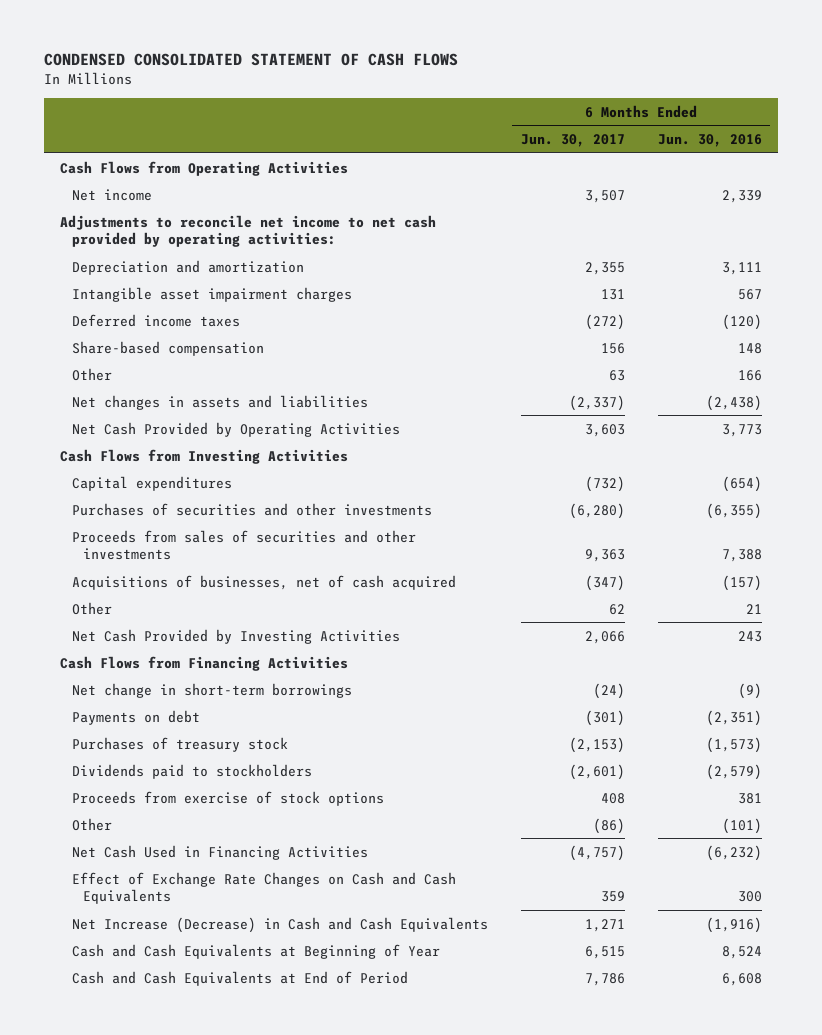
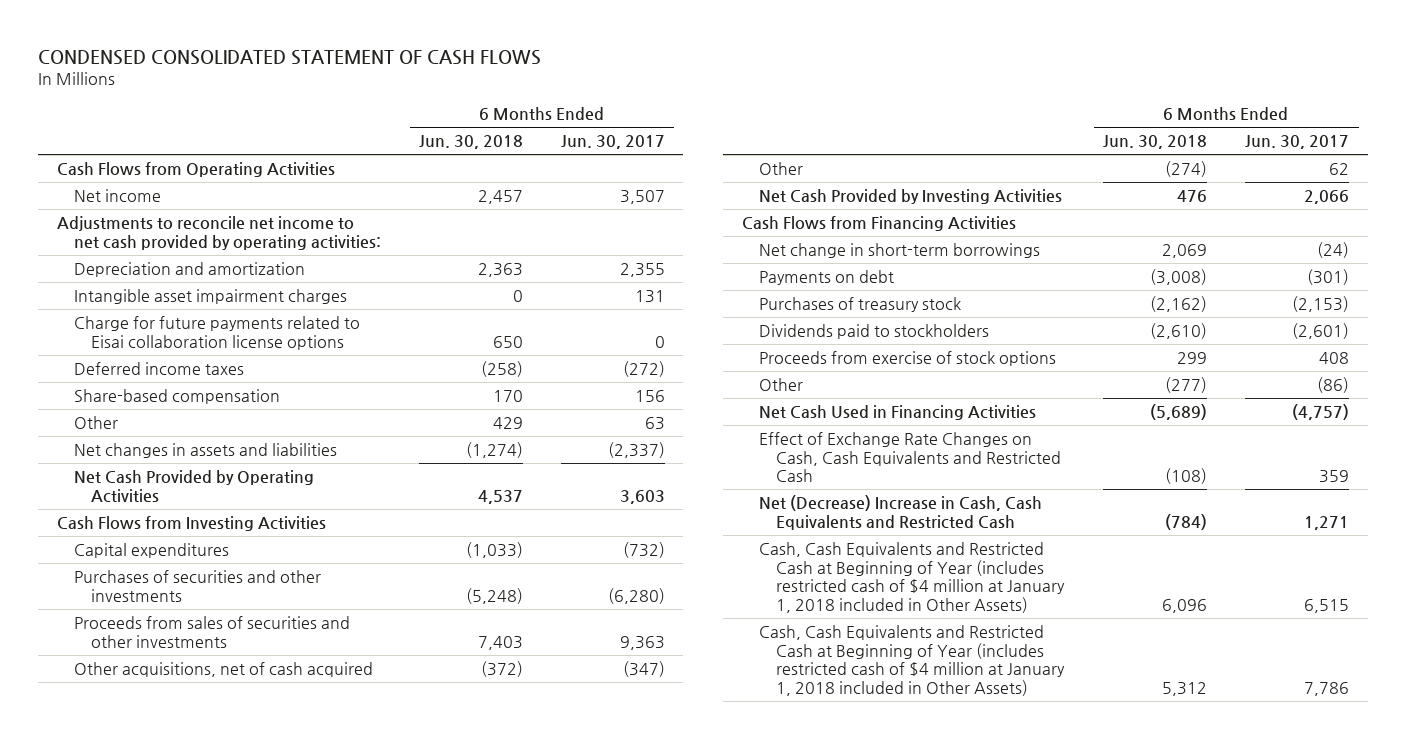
[657,133,762,147] Jun. 30, 2016 -> none
none -> [418,135,523,150] Jun. 30, 2018
none -> [74,316,361,350] Charge for future payments related to Eisai collaboration license options
[71,574,456,590] Acquisitions of businesses, net of cash acquired -> [74,662,374,678] Other acquisitions, net of cash acquired
[71,871,456,905] Effect of Exchange Rate Changes on Cash and Cash Equivalents -> [758,432,1061,483] Effect of Exchange Rate Changes on Cash, Cash Equivalents and Restricted Cash
[71,916,488,933] Net Increase (Decrease) in Cash and Cash Equivalents -> [758,495,1042,530] Net (Decrease) Increase in Cash, Cash Equivalents and Restricted Cash
[71,943,440,959] Cash and Cash Equivalents at Beginning of Year -> [758,542,1065,613] Cash, Cash Equivalents and Restricted Cash at Beginning of Year (includes restricted cash of $4 million at January 1, 2018 included in Other Assets)
[71,970,408,986] Cash and Cash Equivalents at End of Period -> [758,625,1065,696] Cash, Cash Equivalents and Restricted Cash at Beginning of Year (includes restricted cash of $4 million at January 1, 2018 included in Other Assets)

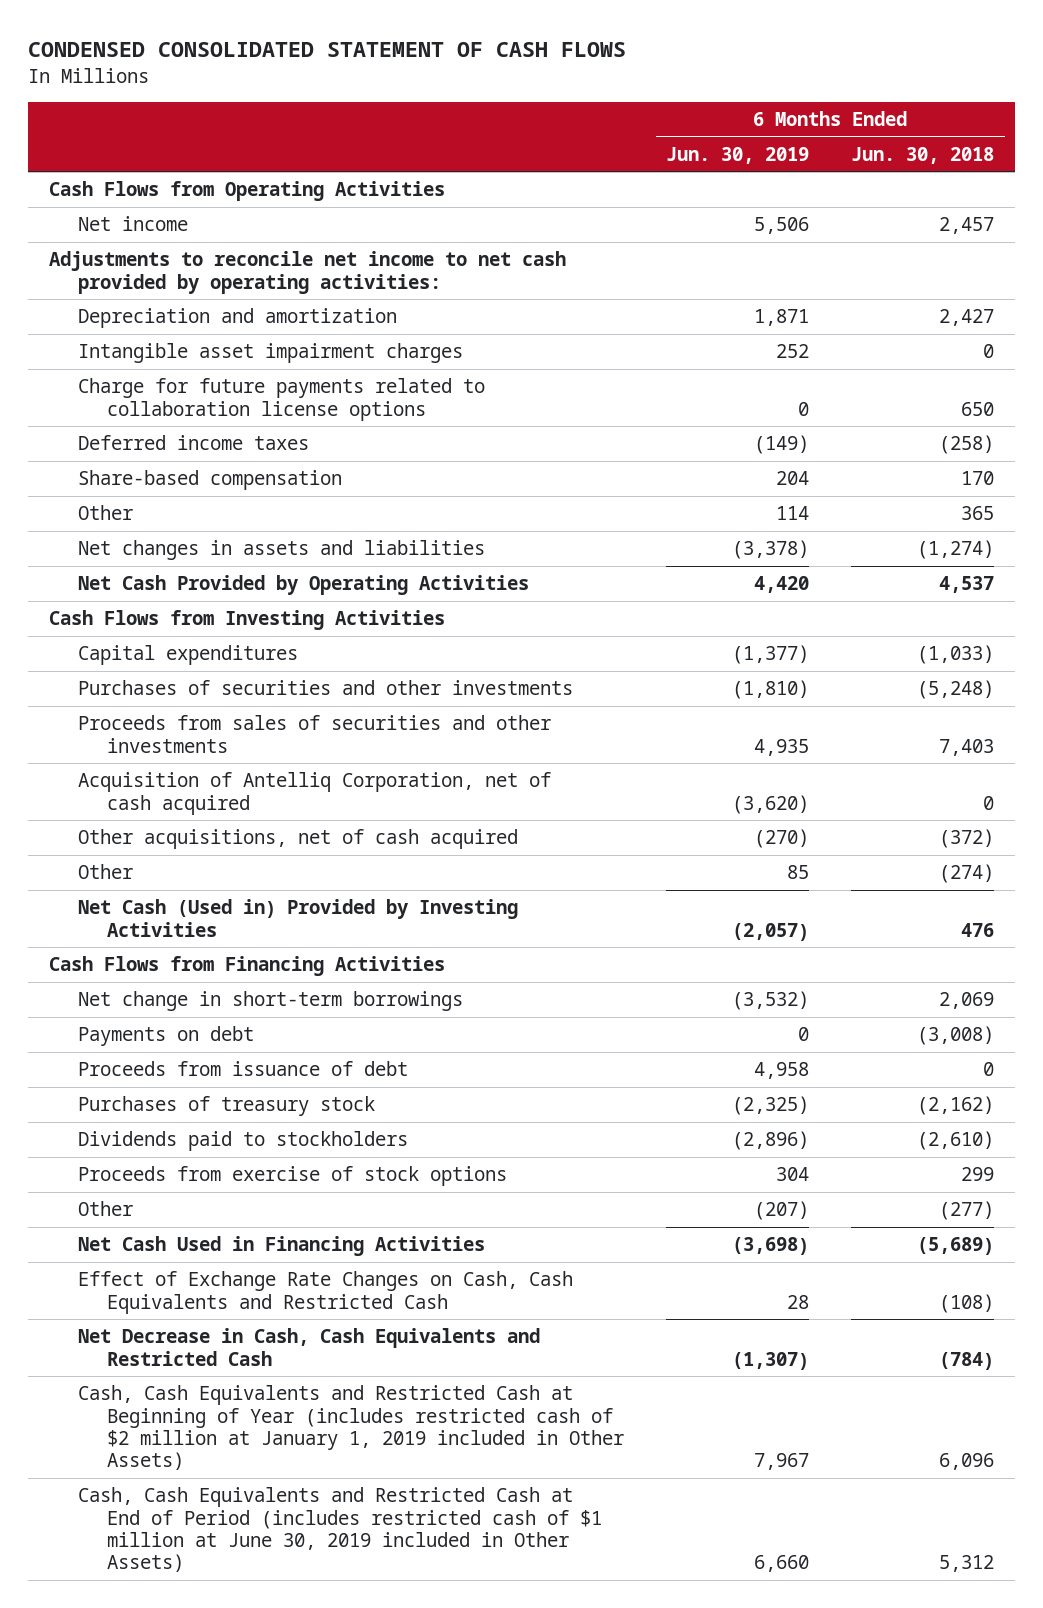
[560,135,665,150] Jun. 30, 2017 -> none
none -> [666,146,810,164] Jun. 30, 2019
[477,263,523,278] 2,363 -> [939,309,995,327] 2,427
[74,316,361,350] Charge for future payments related to Eisai collaboration license options -> [78,378,486,421] Charge for future payments related to collaboration license options
[492,417,523,430] 429 -> [961,506,995,521] 365
none -> [78,772,552,815] Acquisition of Antelliq Corporation, net of cash acquired
[758,189,1062,205] Net Cash Provided by Investing Activities -> [78,899,519,937] Net Cash (Used in) Provided by Investing Activities
none -> [78,1061,409,1077] Proceeds from issuance of debt
[758,495,1042,530] Net (Decrease) Increase in Cash, Cash Equivalents and Restricted Cash -> [78,1328,541,1366] Net Decrease in Cash, Cash Equivalents and Restricted Cash
[758,542,1065,613] Cash, Cash Equivalents and Restricted Cash at Beginning of Year (includes restricted cash of $4 million at January 1, 2018 included in Other Assets) -> [78,1385,625,1471] Cash, Cash Equivalents and Restricted Cash at Beginning of Year (includes restricted cash of $2 million at January 1, 2019 included in Other Assets)
[758,625,1065,696] Cash, Cash Equivalents and Restricted Cash at Beginning of Year (includes restricted cash of $4 million at January 1, 2018 included in Other Assets) -> [78,1487,603,1573] Cash, Cash Equivalents and Restricted Cash at End of Period (includes restricted cash of $1 million at June 30, 2019 included in Other Assets)

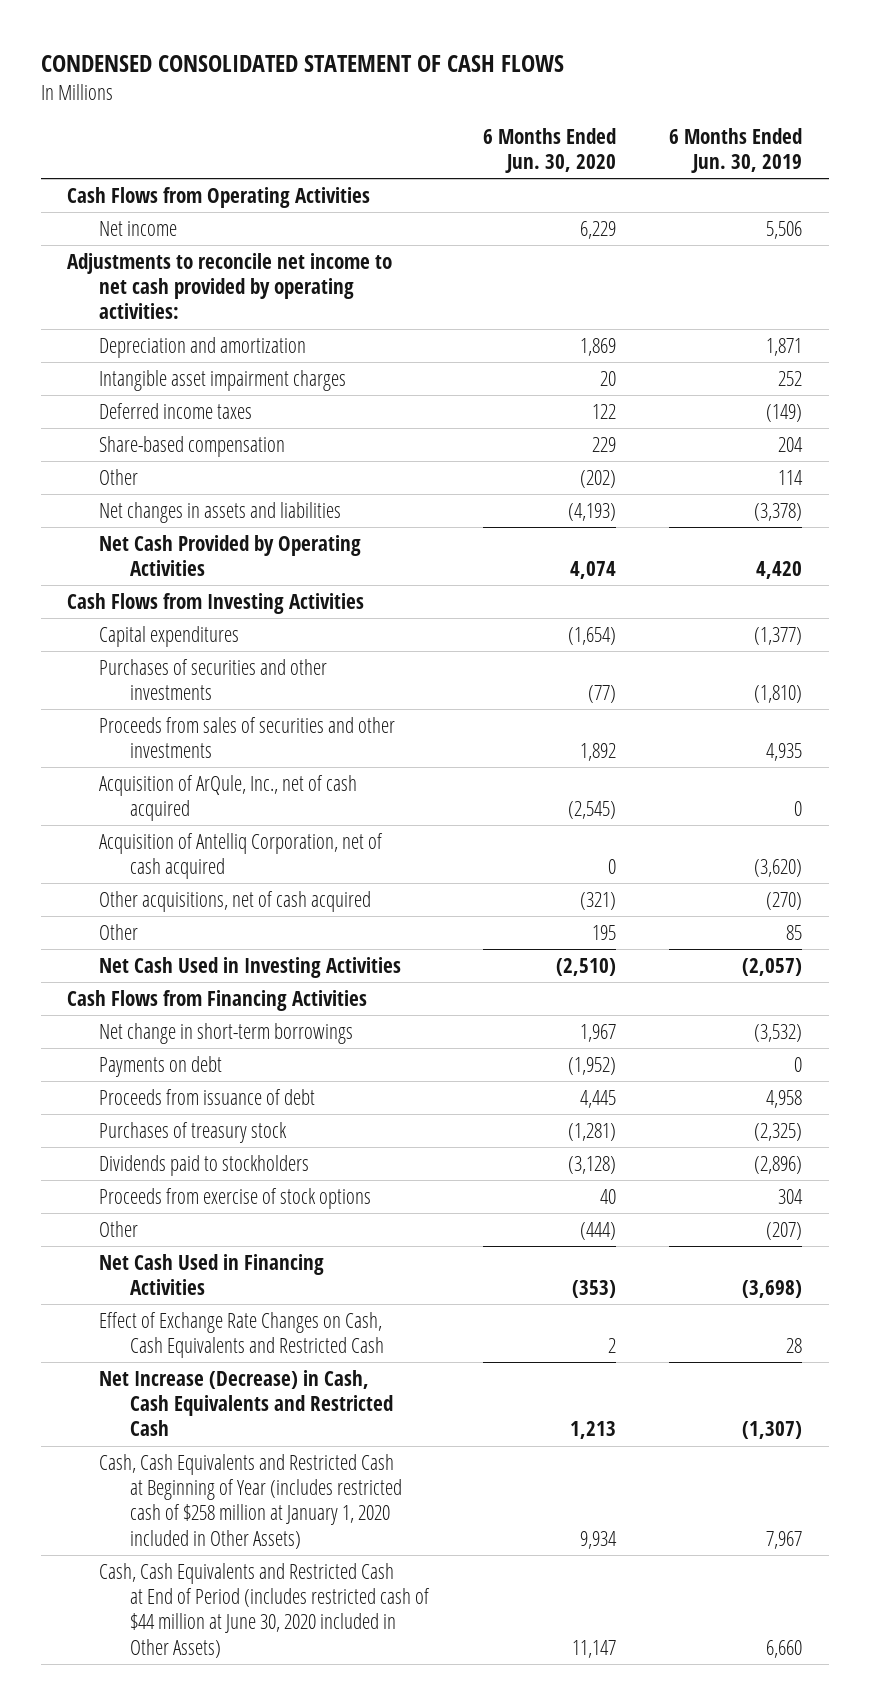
[851,146,995,164] Jun. 30, 2018 -> none
none -> [482,127,616,173] 6 Months Ended Jun. 30, 2020
[78,378,486,421] Charge for future payments related to collaboration license options -> none
none -> [98,774,357,822] Acquisition of ArQule, Inc., net of cash acquired
[78,899,519,937] Net Cash (Used in) Provided by Investing Activities -> [98,956,401,978] Net Cash Used in Investing Activities
[78,1328,541,1366] Net Decrease in Cash, Cash Equivalents and Restricted Cash -> [98,1369,394,1437] Net Increase (Decrease) in Cash, Cash Equivalents and Restricted Cash
[78,1385,625,1471] Cash, Cash Equivalents and Restricted Cash at Beginning of Year (includes restricted cash of $2 million at January 1, 2019 included in Other Assets) -> [98,1453,403,1549] Cash, Cash Equivalents and Restricted Cash at Beginning of Year (includes restricted cash of $258 million at January 1, 2020 included in Other Assets)
[78,1487,603,1573] Cash, Cash Equivalents and Restricted Cash at End of Period (includes restricted cash of $1 million at June 30, 2019 included in Other Assets) -> [98,1562,431,1658] Cash, Cash Equivalents and Restricted Cash at End of Period (includes restricted cash of $44 million at June 30, 2020 included in Other Assets)

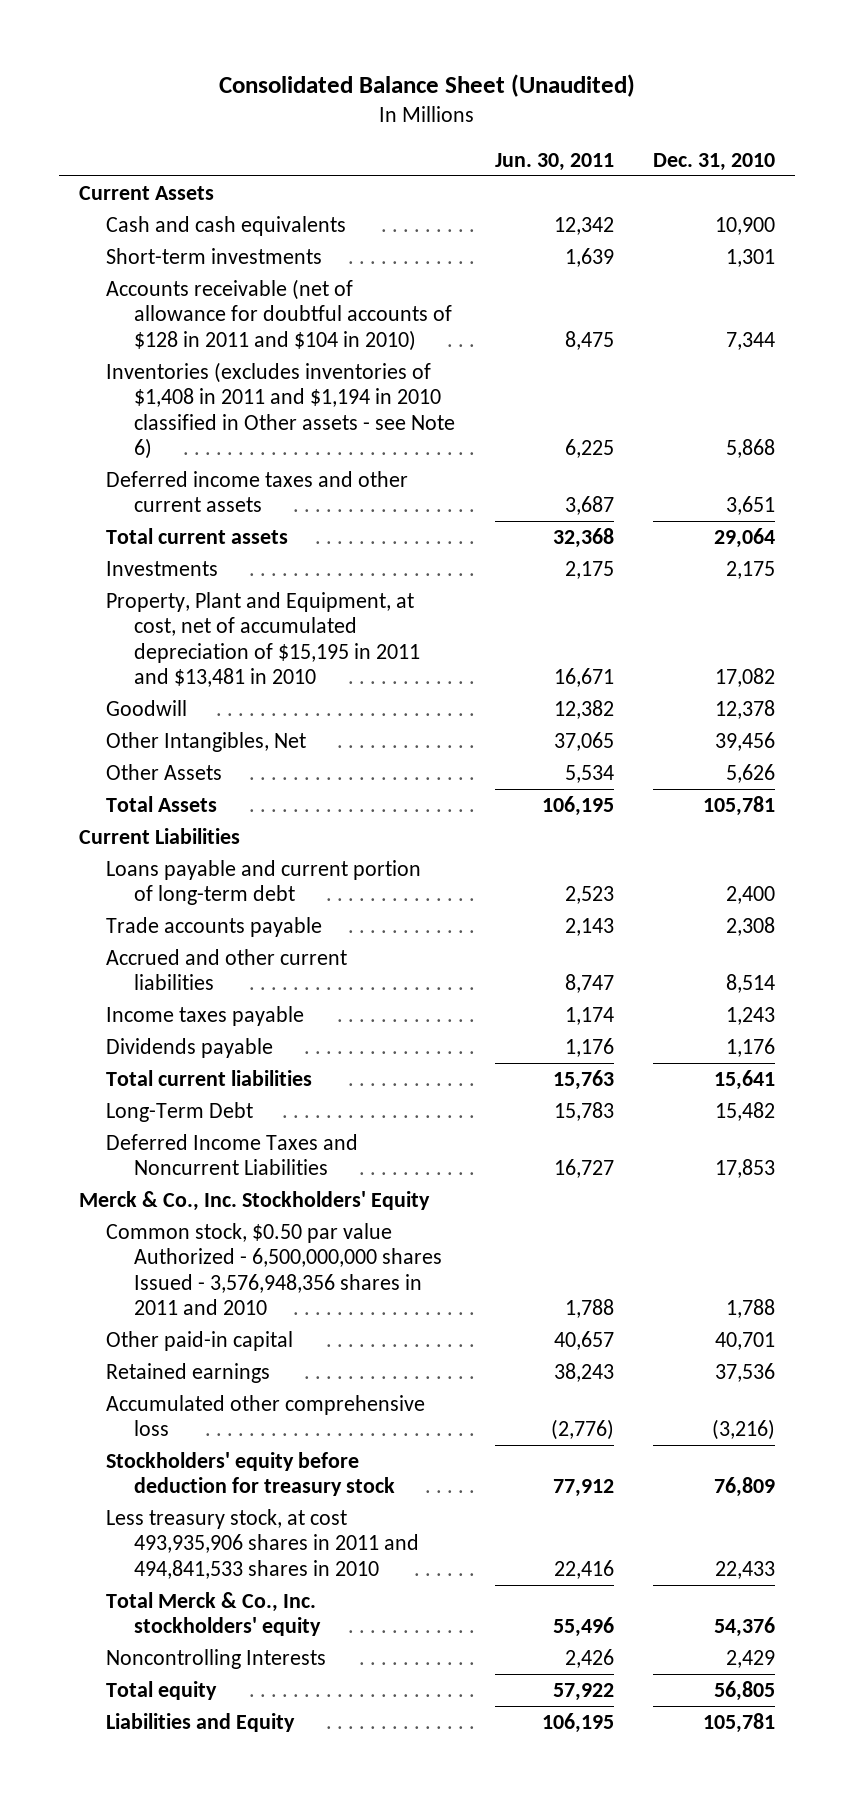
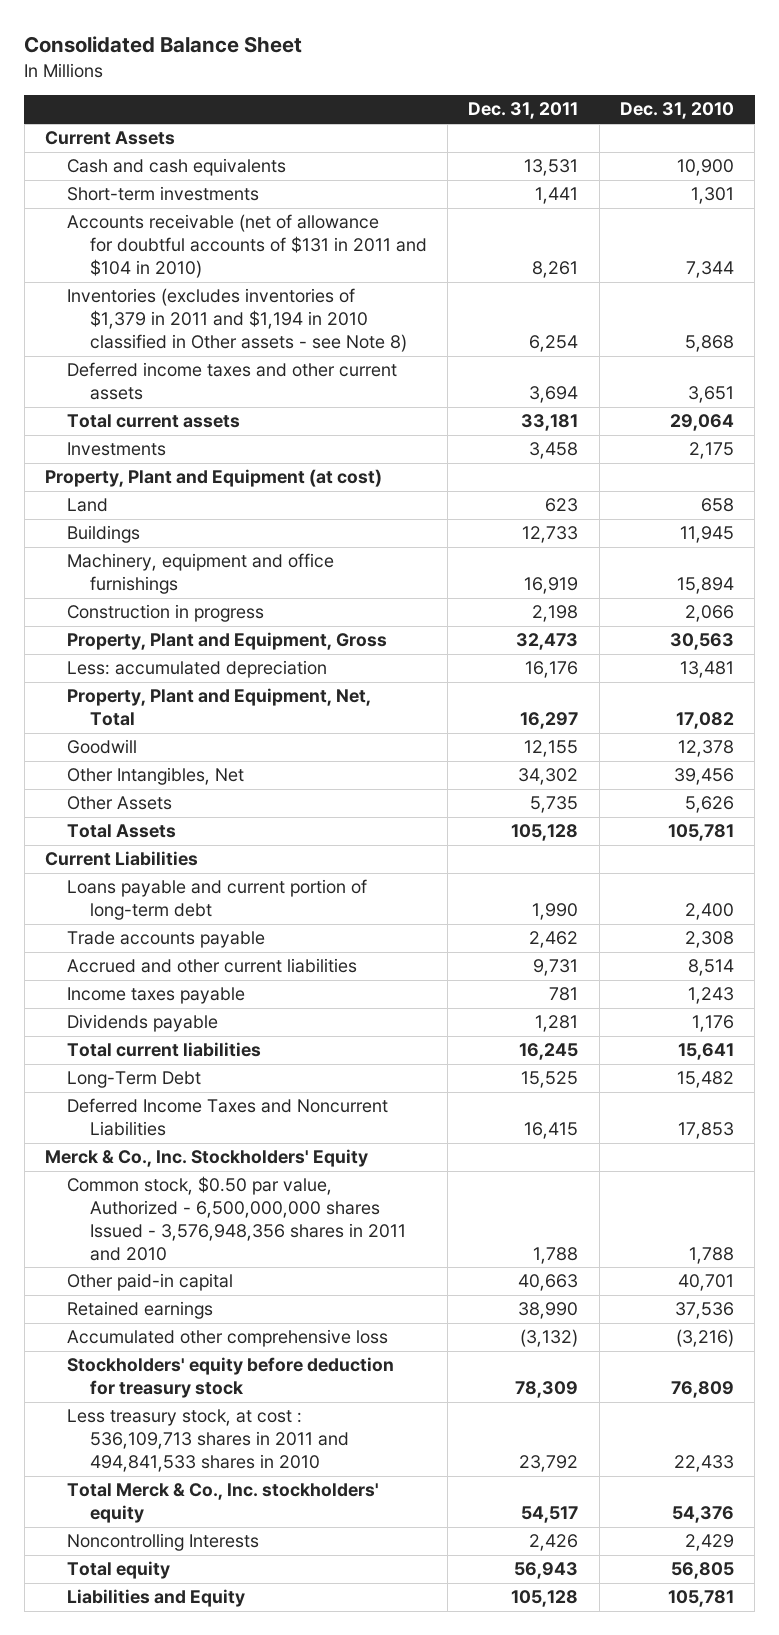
[219,73,636,97] Consolidated Balance Sheet (Unaudited) -> [24,36,303,54] Consolidated Balance Sheet
[494,153,614,172] Jun. 30, 2011 -> none
none -> [468,102,579,120] Dec. 31, 2011
[106,278,452,351] Accounts receivable (net of allowance for doubtful accounts of $128 in 2011 and $104 in 2010) -> [67,214,427,279] Accounts receivable (net of allowance for doubtful accounts of $131 in 2011 and $104 in 2010)
[106,361,455,460] Inventories (excludes inventories of $1,408 in 2011 and $1,194 in 2010 classified in Other assets - see Note 6) -> [67,288,407,353] Inventories (excludes inventories of $1,379 in 2011 and $1,194 in 2010 classified in Other assets - see Note 8)
none -> [44,469,382,488] Property, Plant and Equipment (at cost)
none -> [67,498,109,513] Land
none -> [67,525,141,544] Buildings
none -> [67,553,335,595] Machinery, equipment and office furnishings
none -> [67,604,265,623] Construction in progress
none -> [67,632,388,651] Property, Plant and Equipment, Gross
none -> [67,660,328,679] Less: accumulated depreciation
[106,591,420,688] Property, Plant and Equipment, at cost, net of accumulated depreciation of $15,195 in 2011 and $13,481 in 2010 -> [67,688,372,727] Property, Plant and Equipment, Net, Total
[106,1222,442,1316] Common stock, $0.50 par value Authorized - 6,500,000,000 shares Issued - 3,576,948,356 shares in 2011 and 2010 -> [67,1176,406,1261] Common stock, $0.50 par value, Authorized - 6,500,000,000 shares Issued - 3,576,948,356 shares in 2011 and 2010
[106,1508,419,1579] Less treasury stock, at cost 493,935,906 shares in 2011 and 494,841,533 shares in 2010 -> [67,1409,349,1473] Less treasury stock, at cost : 536,109,713 shares in 2011 and 494,841,533 shares in 2010

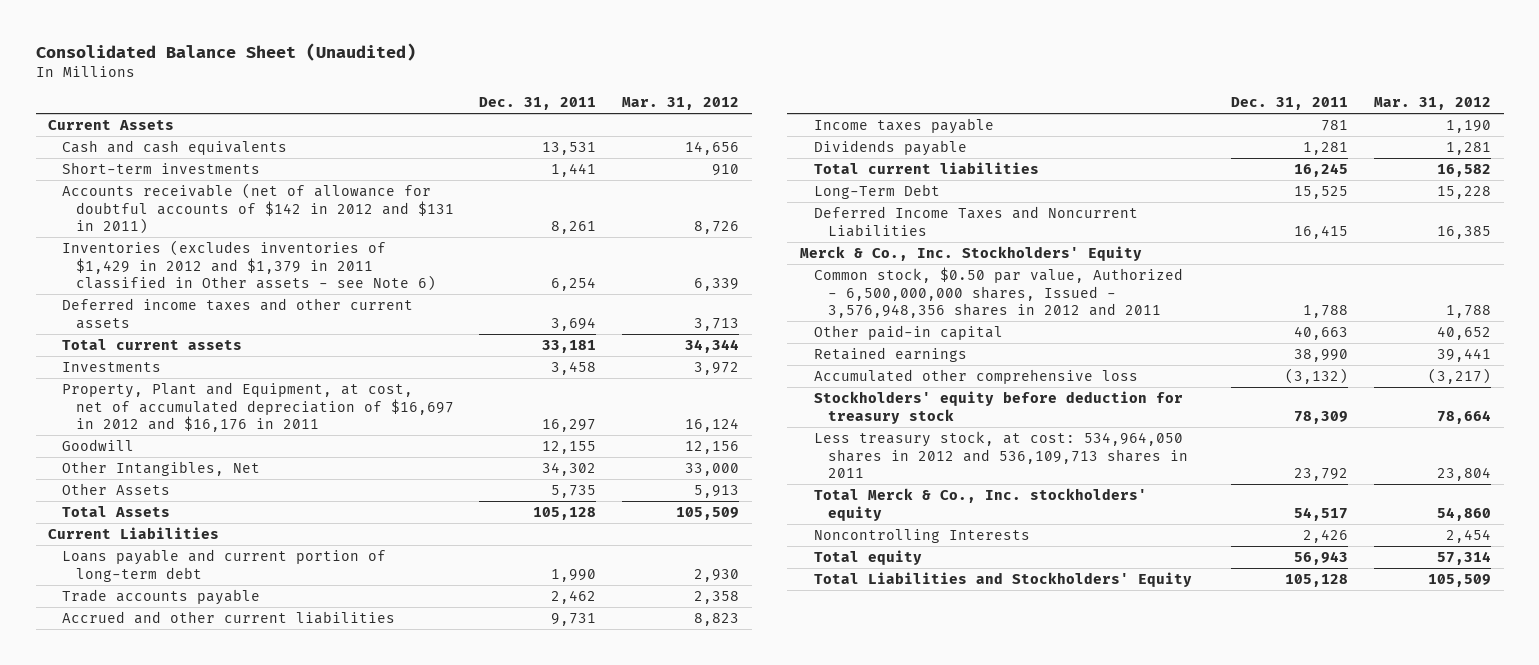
[24,36,303,54] Consolidated Balance Sheet -> [35,42,416,61] Consolidated Balance Sheet (Unaudited)
[620,102,735,120] Dec. 31, 2010 -> none
none -> [622,97,740,111] Mar. 31, 2012
[67,214,427,279] Accounts receivable (net of allowance for doubtful accounts of $131 in 2011 and $104 in 2010) -> [62,183,454,235] Accounts receivable (net of allowance for doubtful accounts of $142 in 2012 and $131 in 2011)
[67,288,407,353] Inventories (excludes inventories of $1,379 in 2011 and $1,194 in 2010 classified in Other assets - see Note 8) -> [62,240,436,292] Inventories (excludes inventories of $1,429 in 2012 and $1,379 in 2011 classified in Other assets - see Note 6)
[44,469,382,488] Property, Plant and Equipment (at cost) -> none
[67,498,109,513] Land -> none
[67,525,141,544] Buildings -> none
[67,553,335,595] Machinery, equipment and office furnishings -> none
[67,604,265,623] Construction in progress -> none
[67,632,388,651] Property, Plant and Equipment, Gross -> none
[67,660,328,679] Less: accumulated depreciation -> none
[67,688,372,727] Property, Plant and Equipment, Net, Total -> [62,382,454,433] Property, Plant and Equipment, at cost, net of accumulated depreciation of $16,697 in 2012 and $16,176 in 2011
[67,1176,406,1261] Common stock, $0.50 par value, Authorized - 6,500,000,000 shares Issued - 3,576,948,356 shares in 2011 and 2010 -> [813,267,1183,319] Common stock, $0.50 par value, Authorized - 6,500,000,000 shares, Issued - 3,576,948,356 shares in 2012 and 2011
[67,1409,349,1473] Less treasury stock, at cost : 536,109,713 shares in 2011 and 494,841,533 shares in 2010 -> [813,431,1188,479] Less treasury stock, at cost: 534,964,050 shares in 2012 and 536,109,713 shares in 2011
[67,1589,246,1608] Liabilities and Equity -> [813,572,1192,588] Total Liabilities and Stockholders' Equity

